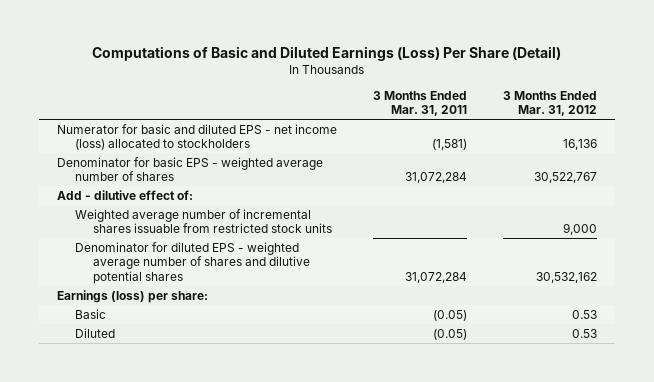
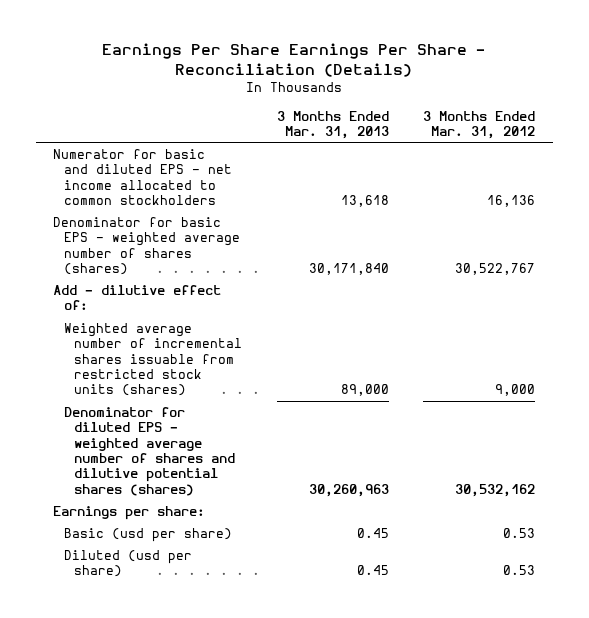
[91,45,561,61] Computations of Basic and Diluted Earnings (Loss) Per Share (Detail) -> [102,43,486,78] Earnings Per Share Earnings Per Share - Reconciliation (Details)
[372,90,467,117] 3 Months Ended Mar. 31, 2011 -> none
none -> [276,110,389,140] 3 Months Ended Mar. 31, 2013
[56,123,337,151] Numerator for basic and diluted EPS - net income (loss) allocated to stockholders -> [53,148,232,205] Numerator for basic and diluted EPS - net income allocated to common stockholders
[56,156,323,182] Denominator for basic EPS - weighted average number of shares -> [53,216,240,275] Denominator for basic EPS - weighted average number of shares (shares)
[75,208,333,234] Weighted average number of incremental shares issuable from restricted stock units -> [63,322,243,397] Weighted average number of incremental shares issuable from restricted stock units (shares)
[75,241,311,284] Denominator for diluted EPS - weighted average number of shares and dilutive potential shares -> [63,406,236,496] Denominator for diluted EPS - weighted average number of shares and dilutive potential shares (shares)
[56,289,208,303] Earnings (loss) per share: -> [53,505,206,520] Earnings per share:
[75,308,107,319] Basic -> [63,527,232,542] Basic (usd per share)
[75,327,116,338] Diluted -> [63,549,192,578] Diluted (usd per share)

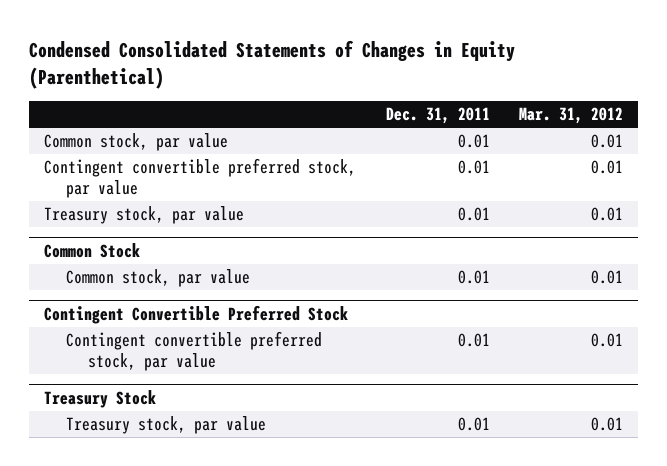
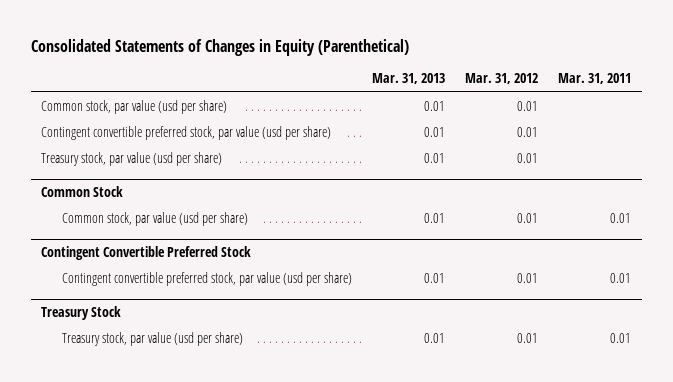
[29,39,516,89] Condensed Consolidated Statements of Changes in Equity (Parenthetical) -> [31,39,410,57] Consolidated Statements of Changes in Equity (Parenthetical)
[385,107,490,125] Dec. 31, 2011 -> none
none -> [372,73,446,85] Mar. 31, 2013
none -> [558,73,632,85] Mar. 31, 2011
[44,133,229,152] Common stock, par value -> [41,99,228,114] Common stock, par value (usd per share)
[44,158,357,199] Contingent convertible preferred stock, par value -> [41,125,332,140] Contingent convertible preferred stock, par value (usd per share)
[44,206,245,225] Treasury stock, par value -> [41,151,223,166] Treasury stock, par value (usd per share)
[66,269,251,288] Common stock, par value -> [61,211,248,226] Common stock, par value (usd per share)
[66,331,323,372] Contingent convertible preferred stock, par value -> [61,271,352,286] Contingent convertible preferred stock, par value (usd per share)
[66,416,267,435] Treasury stock, par value -> [61,331,243,346] Treasury stock, par value (usd per share)

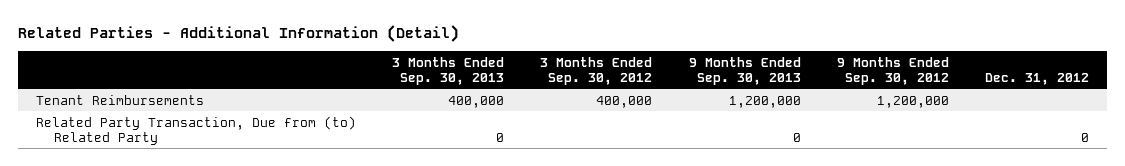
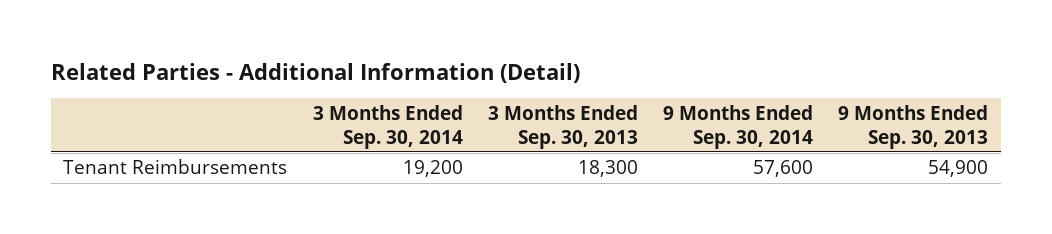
[540,56,653,86] 3 Months Ended Sep. 30, 2012 -> none
[837,56,950,86] 9 Months Ended Sep. 30, 2012 -> none
[985,73,1090,86] Dec. 31, 2012 -> none
none -> [312,104,463,149] 3 Months Ended Sep. 30, 2014
none -> [663,104,814,149] 9 Months Ended Sep. 30, 2014
[35,115,356,145] Related Party Transaction, Due from (to) Related Party -> none
[448,95,505,108] 400,000 -> [577,160,638,178] 18,300
[728,95,801,108] 1,200,000 -> [928,160,989,178] 54,900

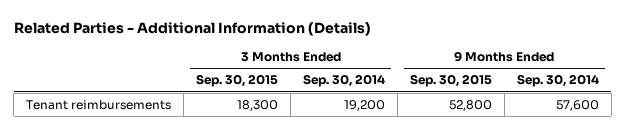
[50,62,580,83] Related Parties - Additional Information (Detail) -> [13,21,371,36] Related Parties - Additional Information (Details)
[487,104,638,149] 3 Months Ended Sep. 30, 2013 -> none
[838,104,989,149] 9 Months Ended Sep. 30, 2013 -> none
none -> [196,74,279,88] Sep. 30, 2015
none -> [410,74,493,88] Sep. 30, 2015
[63,159,288,175] Tenant Reimbursements -> [26,100,172,111] Tenant reimbursements

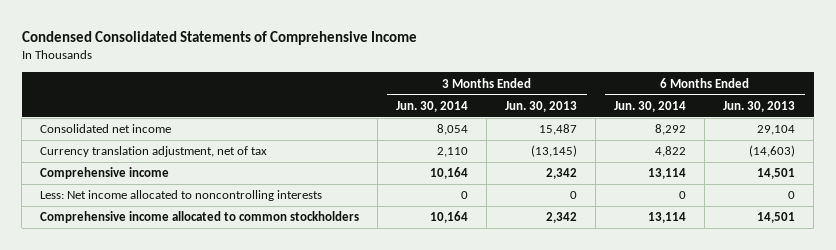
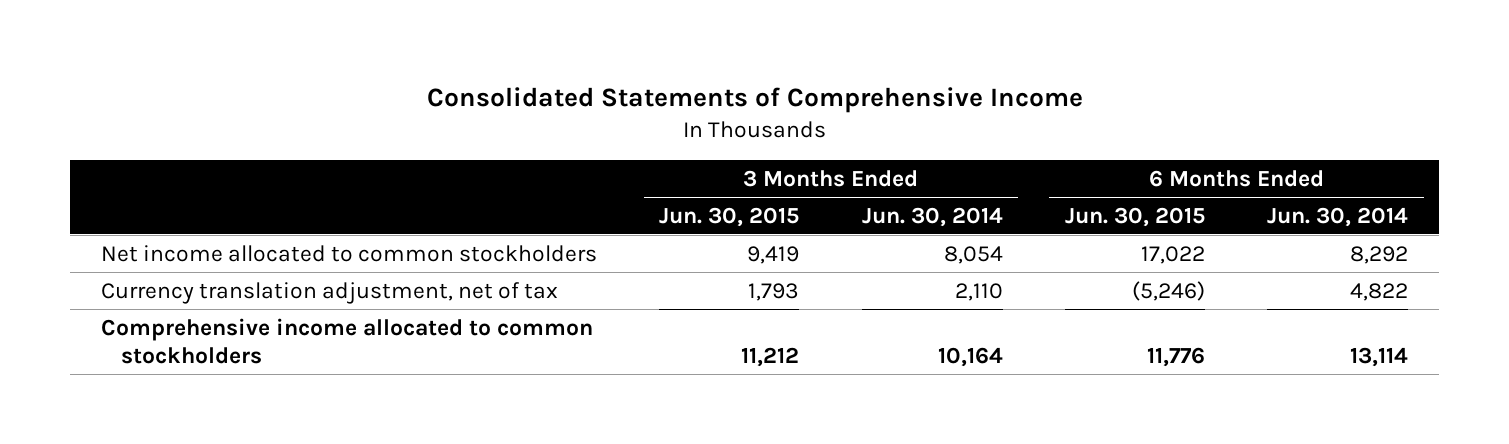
[21,30,417,45] Condensed Consolidated Statements of Comprehensive Income -> [426,86,1083,113] Consolidated Statements of Comprehensive Income
[505,100,578,112] Jun. 30, 2013 -> none
[723,100,796,112] Jun. 30, 2013 -> none
none -> [659,206,800,227] Jun. 30, 2015
none -> [1064,206,1205,227] Jun. 30, 2015
[40,124,172,134] Consolidated net income -> [100,244,597,262] Net income allocated to common stockholders
[40,167,170,180] Comprehensive income -> none
[40,190,323,202] Less: Net income allocated to noncontrolling interests -> none

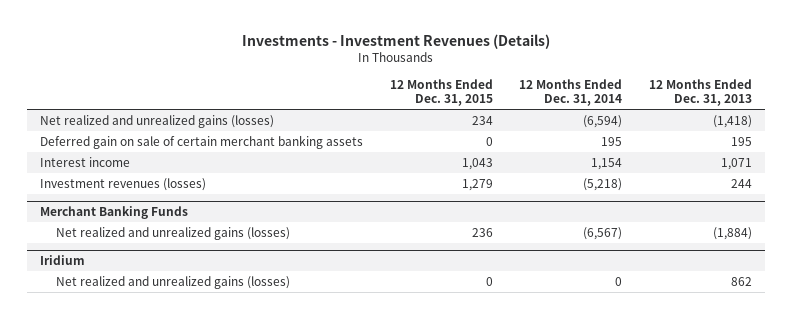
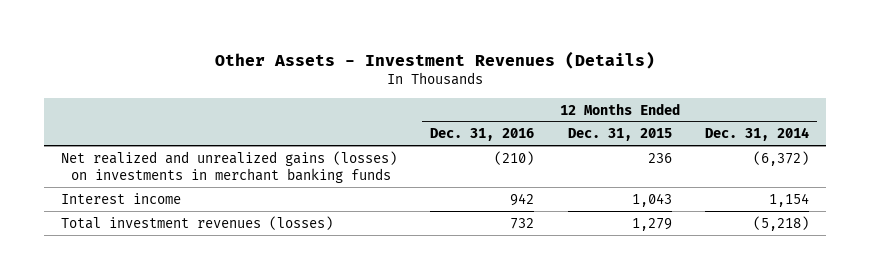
[242,33,551,49] Investments - Investment Revenues (Details) -> [214,50,655,69] Other Assets - Investment Revenues (Details)
[649,79,753,107] 12 Months Ended Dec. 31, 2013 -> none
none -> [430,128,535,142] Dec. 31, 2016
[40,135,364,150] Deferred gain on sale of certain merchant banking assets -> none
[40,115,275,129] Net realized and unrealized gains (losses) -> [61,150,398,184] Net realized and unrealized gains (losses) on investments in merchant banking funds
[471,116,493,126] 234 -> [647,152,672,163] 236
[583,115,623,129] (6,594) -> [752,150,809,166] (6,372)
[40,206,189,220] Merchant Banking Funds -> none
[55,227,290,241] Net realized and unrealized gains (losses) -> none
[40,255,86,266] Iridium -> none
[55,276,290,290] Net realized and unrealized gains (losses) -> none
[40,178,207,192] Investment revenues (losses) -> [61,215,334,230] Total investment revenues (losses)

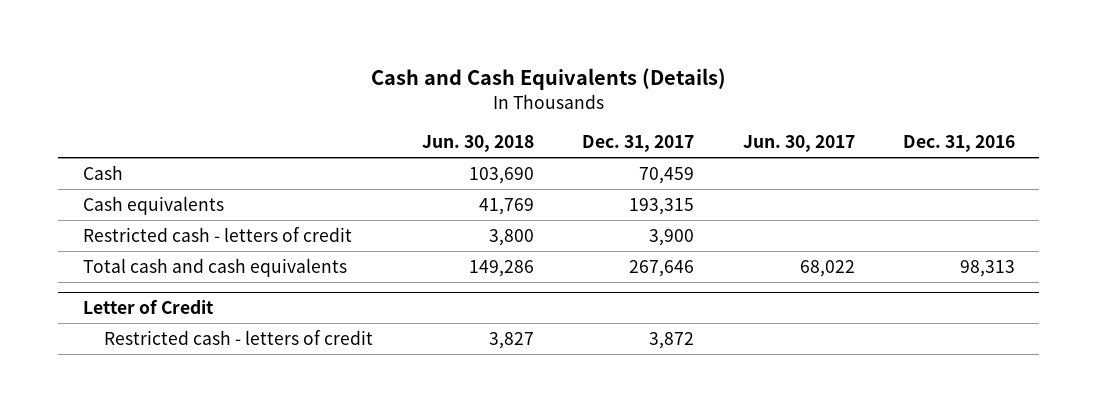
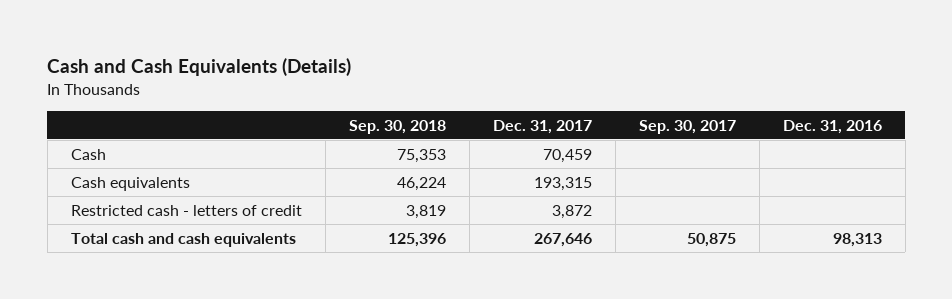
[421,135,534,153] Jun. 30, 2018 -> none
[742,135,855,153] Jun. 30, 2017 -> none
none -> [348,119,446,134] Sep. 30, 2018
none -> [638,119,736,134] Sep. 30, 2017
[82,226,352,242] Restricted cash - letters of credit -> none
[82,299,214,315] Letter of Credit -> none
[82,257,347,277] Total cash and cash equivalents -> [70,232,296,247] Total cash and cash equivalents

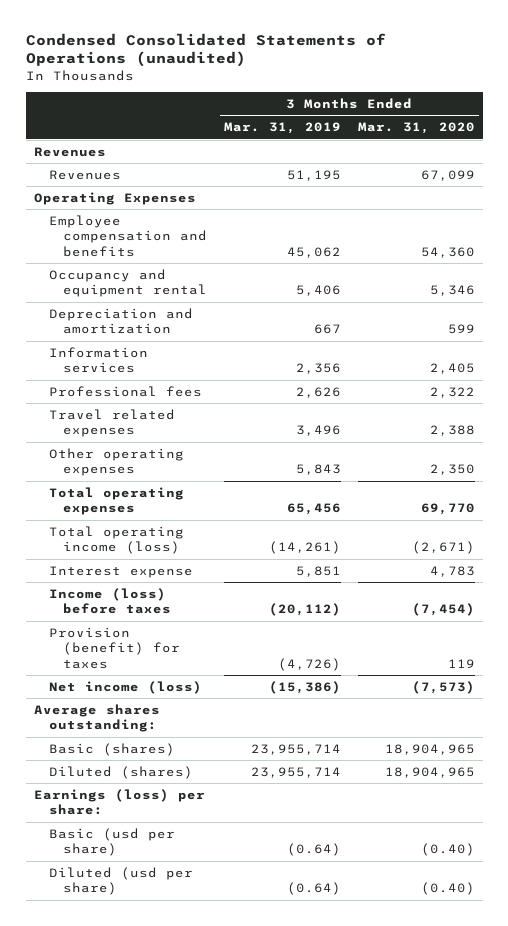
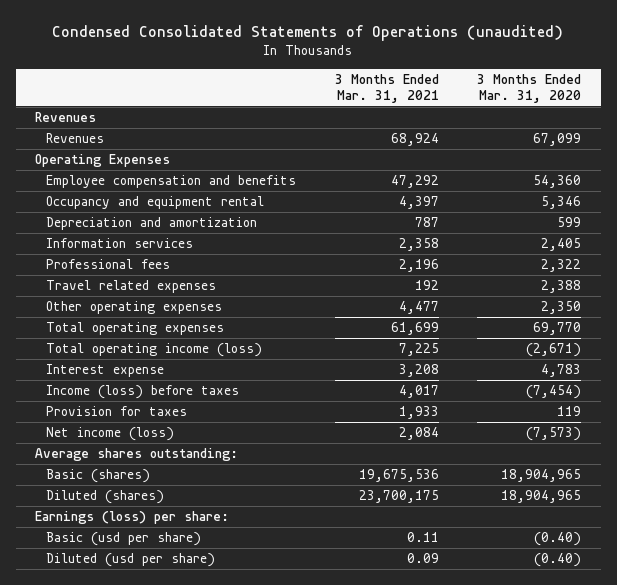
[223,122,341,135] Mar. 31, 2019 -> none
none -> [334,74,439,103] 3 Months Ended Mar. 31, 2021
[48,626,181,669] Provision (benefit) for taxes -> [45,406,187,417] Provision for taxes

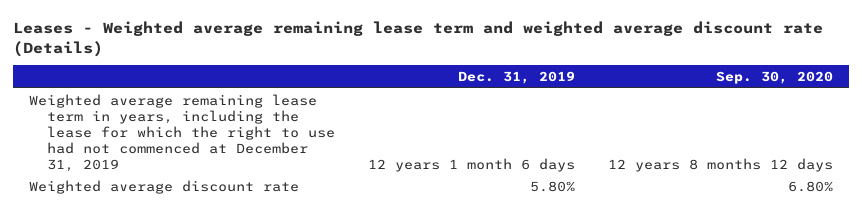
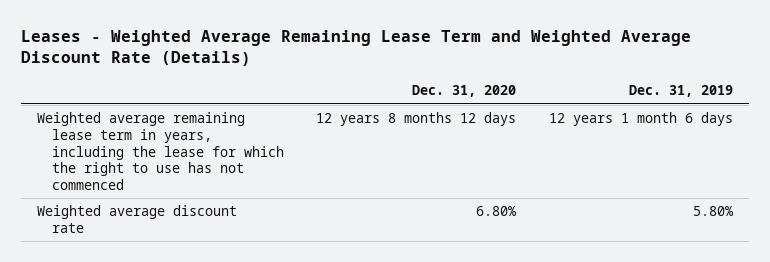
[12,20,823,57] Leases - Weighted average remaining lease term and weighted average discount rate (Details) -> [20,30,691,67] Leases - Weighted Average Remaining Lease Term and Weighted Average Discount Rate (Details)
[715,71,833,85] Sep. 30, 2020 -> none
none -> [412,85,517,98] Dec. 31, 2020
[29,93,336,172] Weighted average remaining lease term in years, including the lease for which the right to use had not commenced at December 31, 2019 -> [37,112,284,190] Weighted average remaining lease term in years, including the lease for which the right to use has not commenced

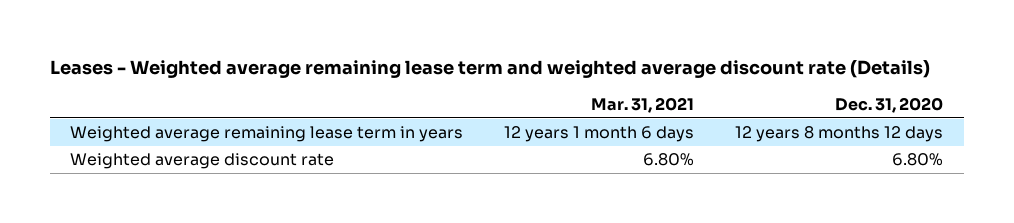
[20,30,691,67] Leases - Weighted Average Remaining Lease Term and Weighted Average Discount Rate (Details) -> [49,60,930,79] Leases - Weighted average remaining lease term and weighted average discount rate (Details)
[628,85,733,98] Dec. 31, 2019 -> none
none -> [591,96,695,113] Mar. 31, 2021
[37,112,284,190] Weighted average remaining lease term in years, including the lease for which the right to use has not commenced -> [70,126,464,143] Weighted average remaining lease term in years

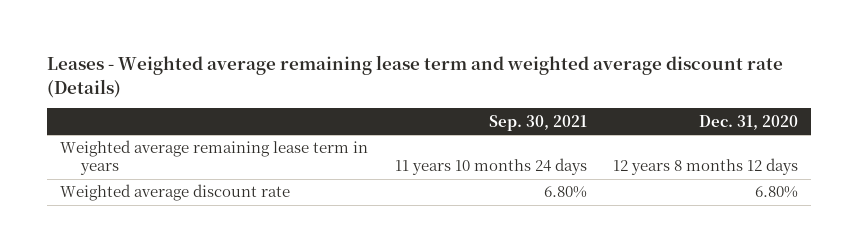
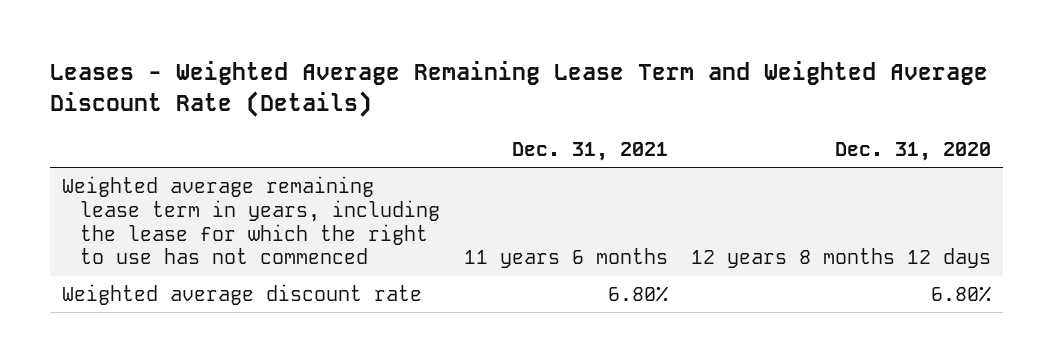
[47,55,784,98] Leases - Weighted average remaining lease term and weighted average discount rate (Details) -> [49,61,988,118] Leases - Weighted Average Remaining Lease Term and Weighted Average Discount Rate (Details)
[488,114,587,131] Sep. 30, 2021 -> none
none -> [511,141,668,161] Dec. 31, 2021
[60,140,369,176] Weighted average remaining lease term in years -> [61,175,440,265] Weighted average remaining lease term in years, including the lease for which the right to use has not commenced

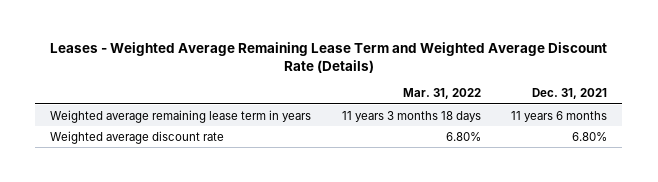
[835,141,992,161] Dec. 31, 2020 -> none
none -> [402,88,481,100] Mar. 31, 2022
[61,175,440,265] Weighted average remaining lease term in years, including the lease for which the right to use has not commenced -> [50,109,312,123] Weighted average remaining lease term in years

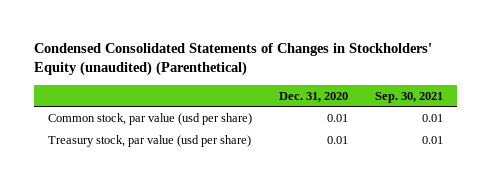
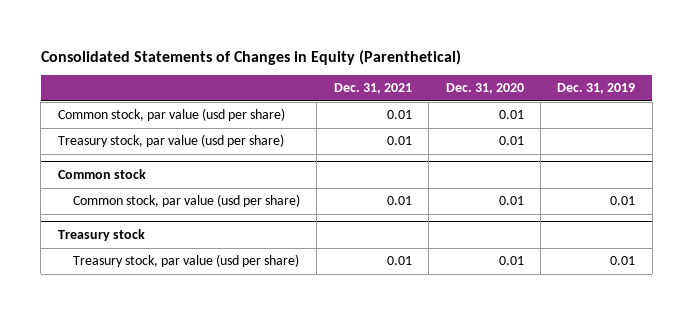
[33,43,432,77] Condensed Consolidated Statements of Changes in Stockholders' Equity (unaudited) (Parenthetical) -> [40,49,461,65] Consolidated Statements of Changes in Equity (Parenthetical)
[375,91,444,103] Sep. 30, 2021 -> none
none -> [333,83,412,95] Dec. 31, 2021
none -> [557,83,636,95] Dec. 31, 2019
none -> [57,169,146,180] Common stock
none -> [72,194,300,208] Common stock, par value (usd per share)
none -> [57,229,145,242] Treasury stock
none -> [72,254,299,268] Treasury stock, par value (usd per share)

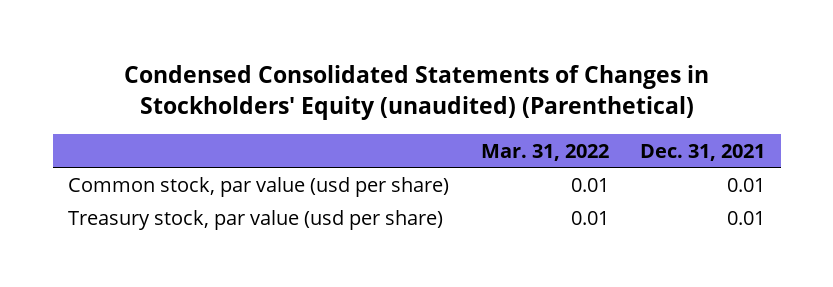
[40,49,461,65] Consolidated Statements of Changes in Equity (Parenthetical) -> [123,65,709,121] Condensed Consolidated Statements of Changes in Stockholders' Equity (unaudited) (Parenthetical)
[445,83,524,95] Dec. 31, 2020 -> none
[557,83,636,95] Dec. 31, 2019 -> none
none -> [480,143,609,161] Mar. 31, 2022
[57,169,146,180] Common stock -> none
[72,194,300,208] Common stock, par value (usd per share) -> none
[57,229,145,242] Treasury stock -> none
[72,254,299,268] Treasury stock, par value (usd per share) -> none

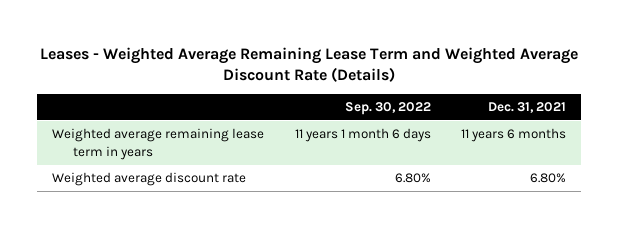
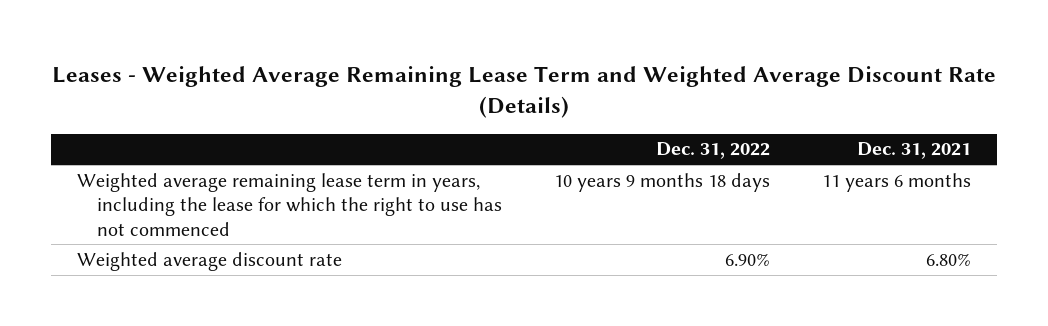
[344,102,431,116] Sep. 30, 2022 -> none
none -> [656,142,771,160] Dec. 31, 2022
[52,128,265,161] Weighted average remaining lease term in years -> [76,172,503,236] Weighted average remaining lease term in years, including the lease for which the right to use has not commenced

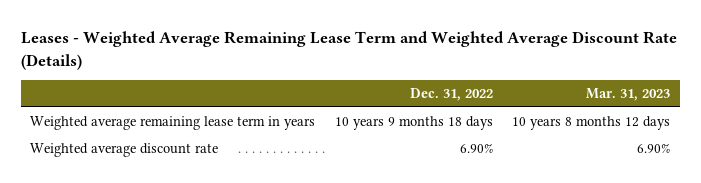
[856,142,971,160] Dec. 31, 2021 -> none
none -> [586,88,671,102] Mar. 31, 2023
[76,172,503,236] Weighted average remaining lease term in years, including the lease for which the right to use has not commenced -> [30,116,316,131] Weighted average remaining lease term in years

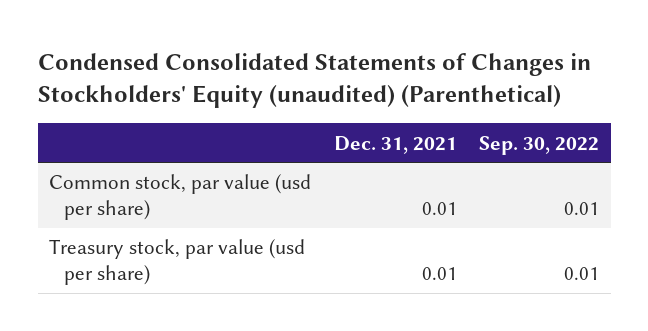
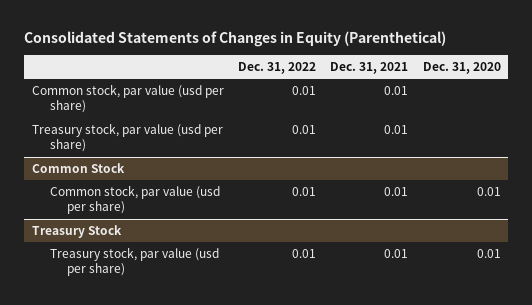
[37,53,591,109] Condensed Consolidated Statements of Changes in Stockholders' Equity (unaudited) (Parenthetical) -> [24,31,447,48] Consolidated Statements of Changes in Equity (Parenthetical)
[479,135,600,155] Sep. 30, 2022 -> none
none -> [237,62,316,75] Dec. 31, 2022
none -> [422,62,501,75] Dec. 31, 2020
none -> [31,163,125,174] Common Stock
none -> [49,185,220,215] Common stock, par value (usd per share)
none -> [31,225,122,239] Treasury Stock
none -> [49,247,219,277] Treasury stock, par value (usd per share)

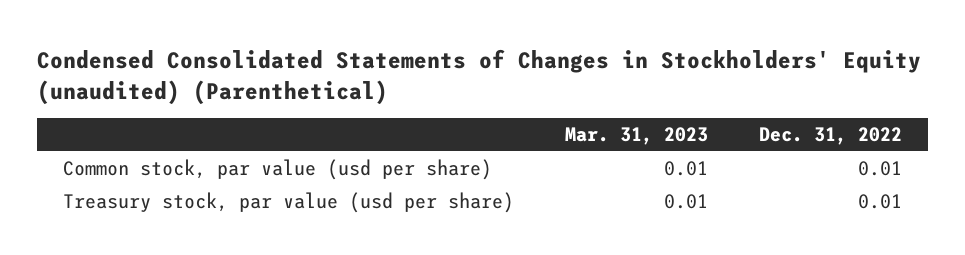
[24,31,447,48] Consolidated Statements of Changes in Equity (Parenthetical) -> [37,48,922,105] Condensed Consolidated Statements of Changes in Stockholders' Equity (unaudited) (Parenthetical)
[330,62,409,75] Dec. 31, 2021 -> none
[422,62,501,75] Dec. 31, 2020 -> none
none -> [565,127,709,146] Mar. 31, 2023
[31,163,125,174] Common Stock -> none
[49,185,220,215] Common stock, par value (usd per share) -> none
[31,225,122,239] Treasury Stock -> none
[49,247,219,277] Treasury stock, par value (usd per share) -> none

